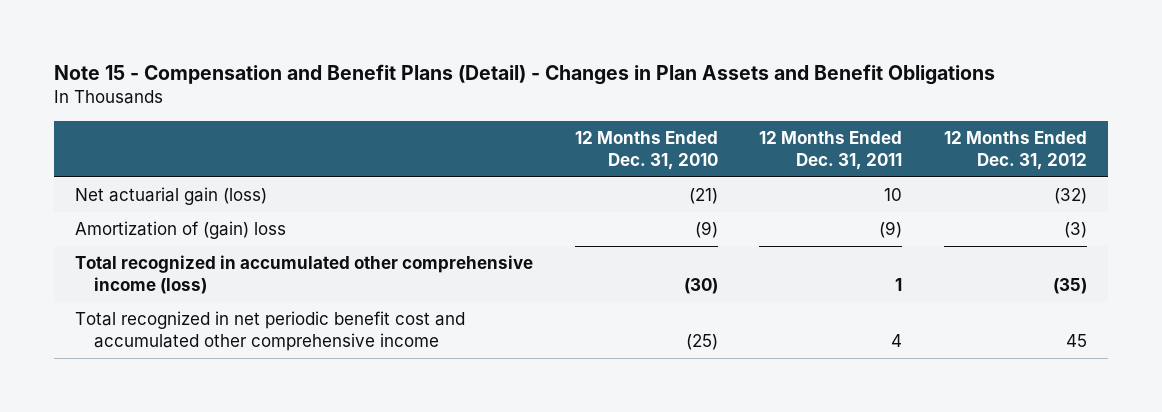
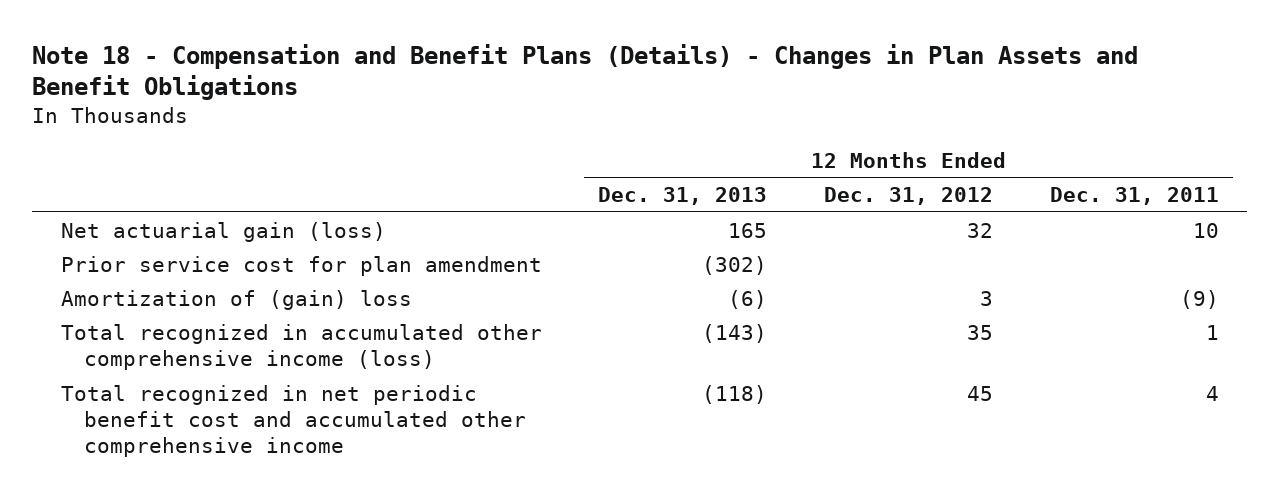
[53,64,995,86] Note 15 - Compensation and Benefit Plans (Detail) - Changes in Plan Assets and Benefit Obligations -> [32,43,1139,101] Note 18 - Compensation and Benefit Plans (Details) - Changes in Plan Assets and Benefit Obligations
[574,130,718,170] 12 Months Ended Dec. 31, 2010 -> none
none -> [598,187,768,206] Dec. 31, 2013
[1054,188,1088,205] (32) -> [967,222,994,238] 32
none -> [60,255,542,276] Prior service cost for plan amendment
[1064,222,1088,239] (3) -> [980,290,994,306] 3
[1053,278,1088,295] (35) -> [967,324,994,340] 35

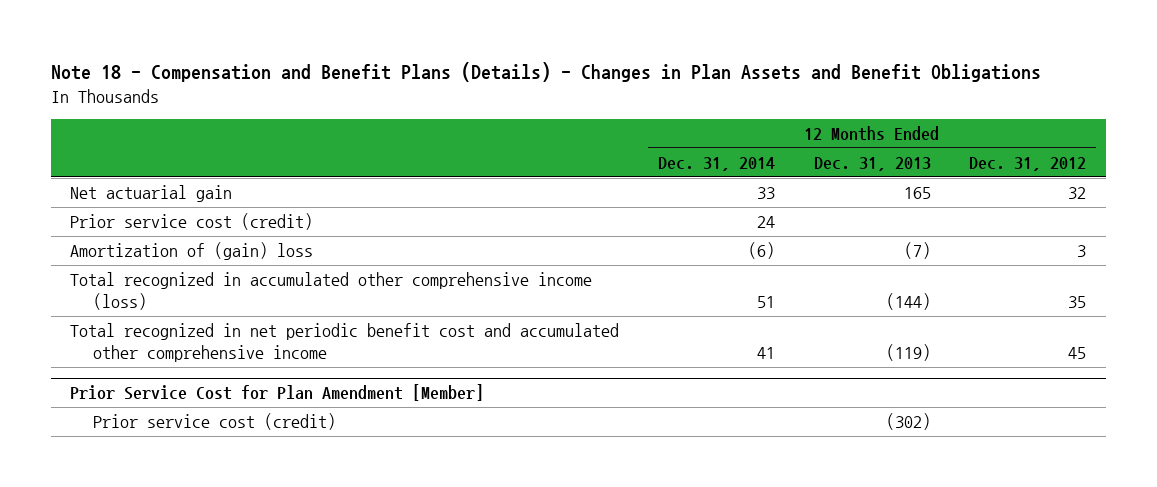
[1049,187,1219,206] Dec. 31, 2011 -> none
none -> [657,156,775,171] Dec. 31, 2014
[60,255,542,276] Prior service cost for plan amendment -> none
[60,221,386,242] Net actuarial gain (loss) -> [70,185,233,203] Net actuarial gain
none -> [70,213,314,231] Prior service cost (credit)
[728,289,768,309] (6) -> [903,242,931,260] (7)
[702,323,768,343] (143) -> [885,293,931,311] (144)
[702,384,768,404] (118) -> [885,344,931,362] (119)
none -> [70,384,485,402] Prior Service Cost for Plan Amendment [Member]
none -> [93,413,337,431] Prior service cost (credit)

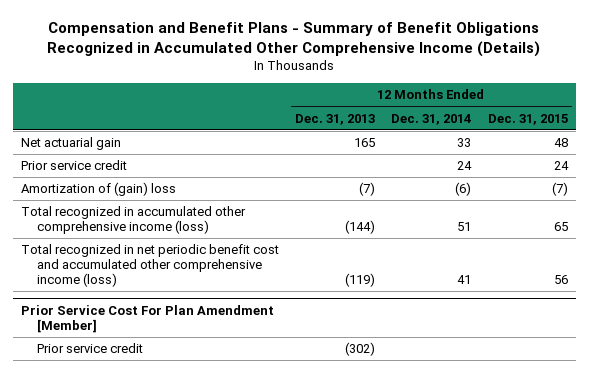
[50,62,1041,83] Note 18 - Compensation and Benefit Plans (Details) - Changes in Plan Assets and Benefit Obligations -> [47,21,541,57] Compensation and Benefit Plans - Summary of Benefit Obligations Recognized in Accumulated Other Comprehensive Income (Details)
[969,156,1087,171] Dec. 31, 2012 -> none
none -> [487,113,568,125] Dec. 31, 2015
[70,213,314,231] Prior service cost (credit) -> [20,160,127,171] Prior service credit
[70,323,620,363] Total recognized in net periodic benefit cost and accumulated other comprehensive income -> [20,244,279,288] Total recognized in net periodic benefit cost and accumulated other comprehensive income (loss)
[70,384,485,402] Prior Service Cost for Plan Amendment [Member] -> [20,304,274,333] Prior Service Cost For Plan Amendment [Member]
[93,413,337,431] Prior service cost (credit) -> [36,343,143,354] Prior service credit

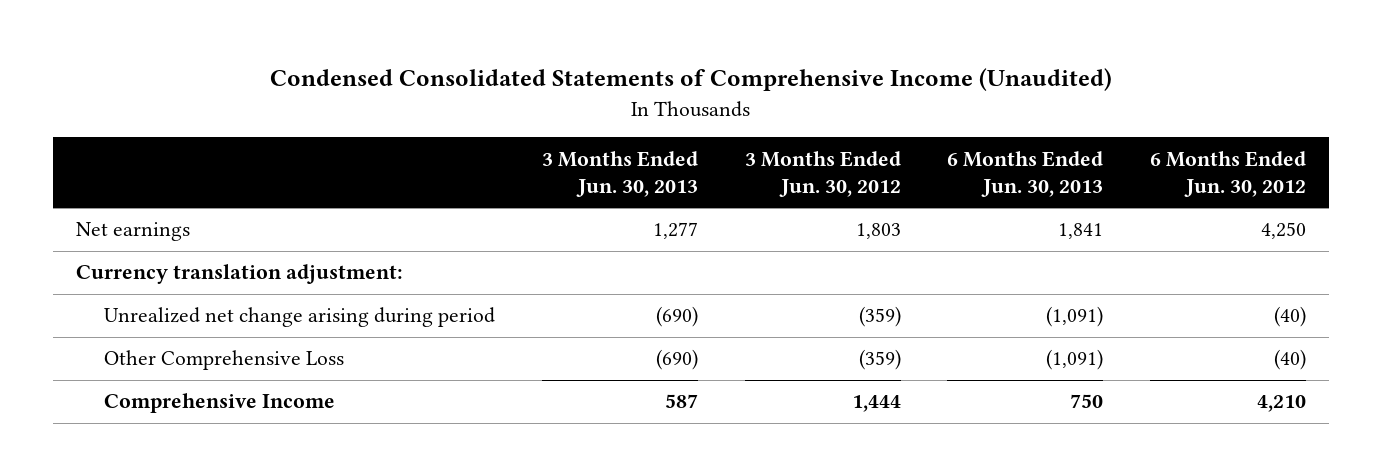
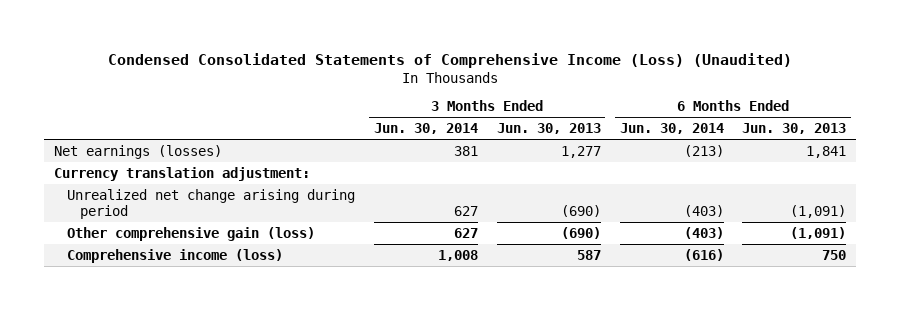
[270,68,1113,92] Condensed Consolidated Statements of Comprehensive Income (Unaudited) -> [107,52,792,68] Condensed Consolidated Statements of Comprehensive Income (Loss) (Unaudited)
[744,150,901,197] 3 Months Ended Jun. 30, 2012 -> none
[1150,150,1307,197] 6 Months Ended Jun. 30, 2012 -> none
none -> [373,123,478,135] Jun. 30, 2014
none -> [619,123,724,135] Jun. 30, 2014
[76,222,191,242] Net earnings -> [53,144,222,159] Net earnings (losses)
[104,350,345,371] Other Comprehensive Loss -> [66,226,315,241] Other comprehensive gain (loss)
[104,393,336,414] Comprehensive Income -> [66,248,283,263] Comprehensive income (loss)

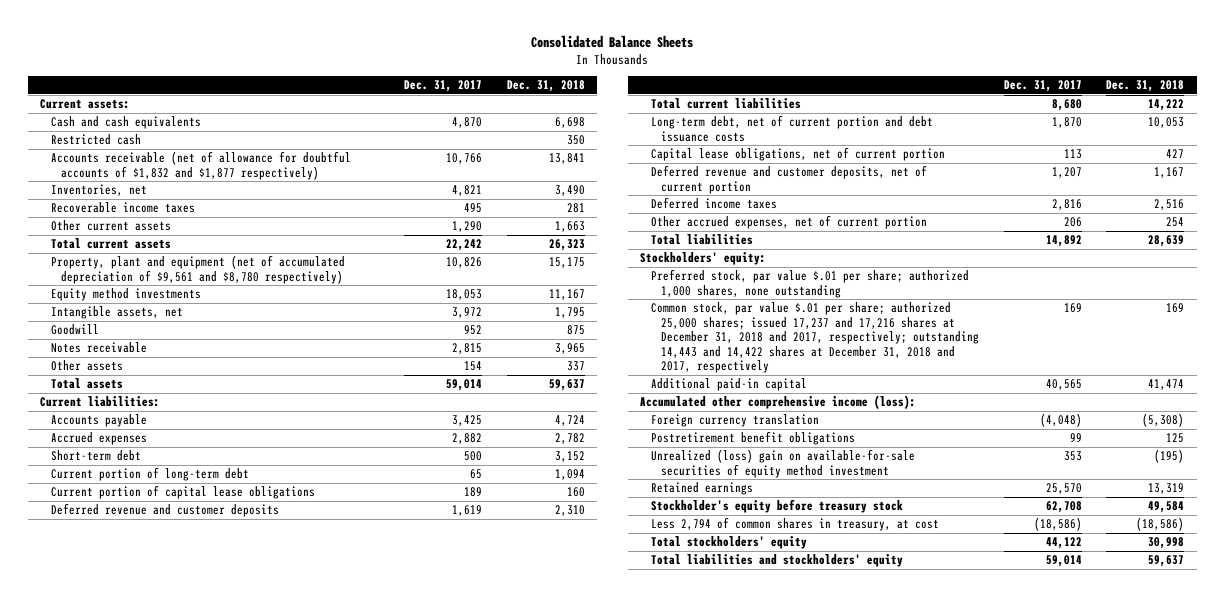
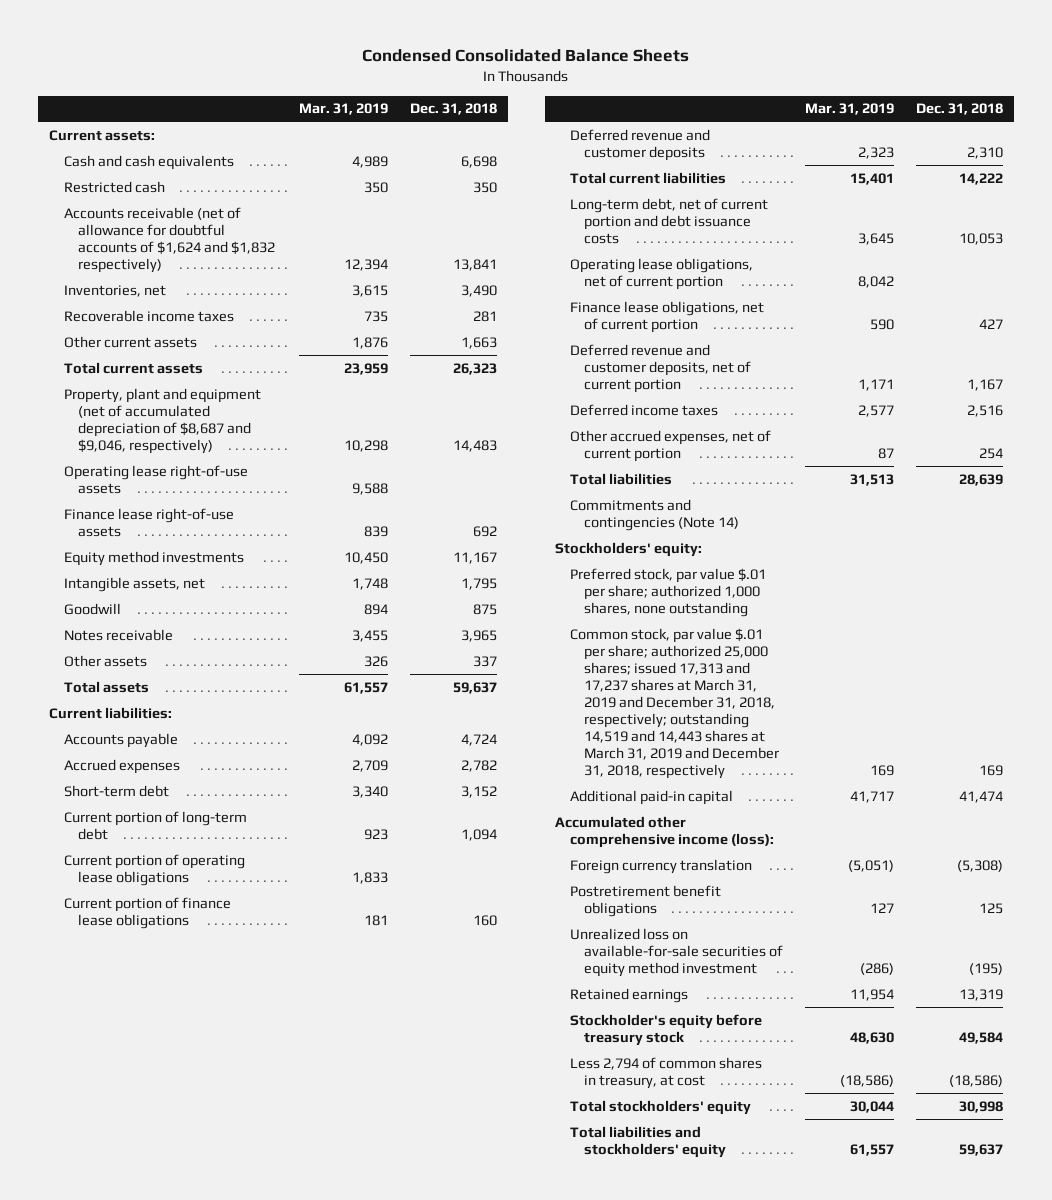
[531,35,694,49] Consolidated Balance Sheets -> [362,49,690,63] Condensed Consolidated Balance Sheets
[403,80,482,93] Dec. 31, 2017 -> none
none -> [299,103,389,116] Mar. 31, 2019
[50,151,351,180] Accounts receivable (net of allowance for doubtful accounts of $1,832 and $1,877 respectively) -> [63,206,276,273] Accounts receivable (net of allowance for doubtful accounts of $1,624 and $1,832 respectively)
[50,255,345,284] Property, plant and equipment (net of accumulated depreciation of $9,561 and $8,780 respectively) -> [63,387,261,454] Property, plant and equipment (net of accumulated depreciation of $8,687 and $9,046, respectively)
[548,257,585,269] 15,175 -> [452,439,497,452] 14,483
none -> [63,464,248,494] Operating lease right-of-use assets
none -> [63,507,234,537] Finance lease right-of-use assets
none -> [63,853,245,886] Current portion of operating lease obligations
[50,485,315,500] Current portion of capital lease obligations -> [63,896,231,929] Current portion of finance lease obligations
none -> [569,257,753,290] Operating lease obligations, net of current portion
[650,147,945,162] Capital lease obligations, net of current portion -> [569,300,764,333] Finance lease obligations, net of current portion
none -> [569,498,740,531] Commitments and contingencies (Note 14)
[650,302,979,373] Common stock, par value $.01 per share; authorized 25,000 shares; issued 17,237 and 17,216 shares at December 31, 2018 and 2017, respectively; outstanding 14,443 and 14,422 shares at December 31, 2018 and 2017, respectively -> [569,627,780,780] Common stock, par value $.01 per share; authorized 25,000 shares; issued 17,313 and 17,237 shares at March 31, 2019 and December 31, 2018, respectively; outstanding 14,519 and 14,443 shares at March 31, 2019 and December 31, 2018, respectively
[650,449,915,478] Unrealized (loss) gain on available-for-sale securities of equity method investment -> [569,927,784,977] Unrealized loss on available-for-sale securities of equity method investment

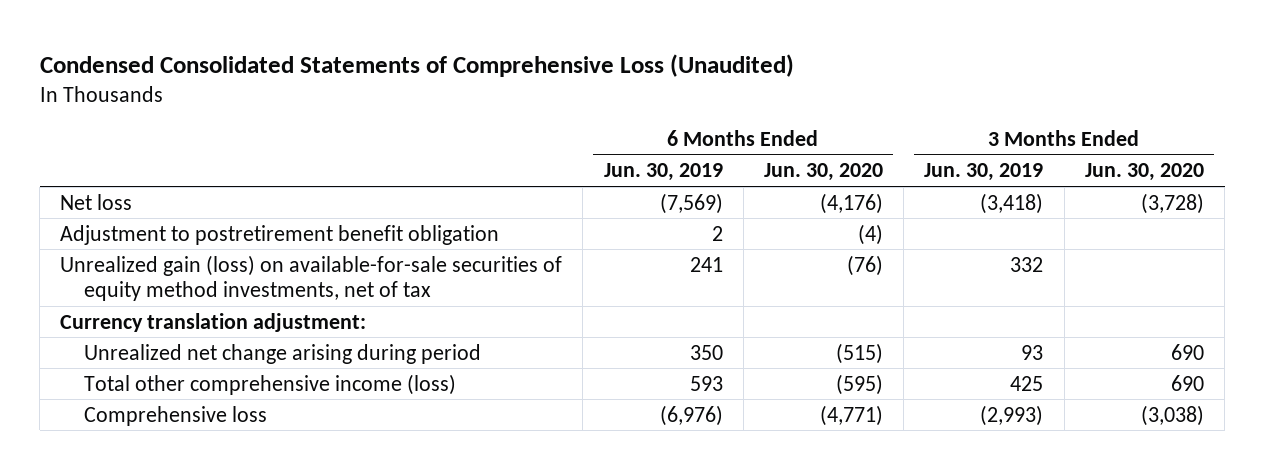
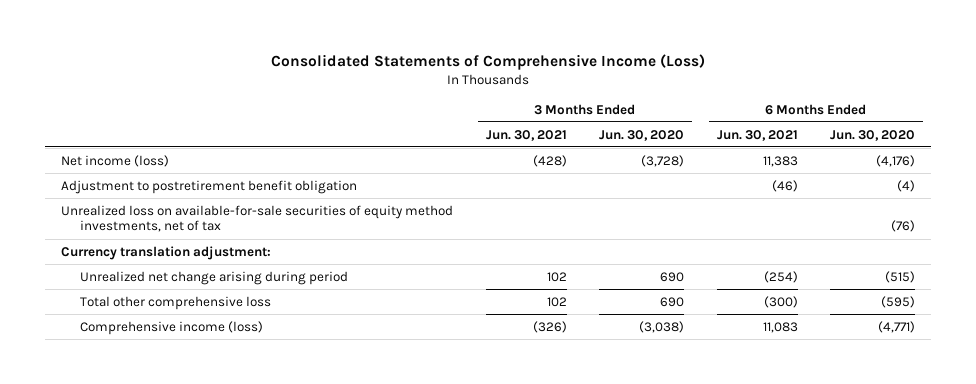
[39,53,794,77] Condensed Consolidated Statements of Comprehensive Loss (Unaudited) -> [271,53,706,70] Consolidated Statements of Comprehensive Income (Loss)
[603,163,723,182] Jun. 30, 2019 -> none
[924,163,1044,182] Jun. 30, 2019 -> none
none -> [485,129,567,141] Jun. 30, 2021
none -> [716,129,798,141] Jun. 30, 2021
[60,193,133,210] Net loss -> [61,154,170,167] Net income (loss)
[60,254,563,302] Unrealized gain (loss) on available-for-sale securities of equity method investments, net of tax -> [61,204,454,233] Unrealized loss on available-for-sale securities of equity method investments, net of tax
[83,373,456,395] Total other comprehensive income (loss) -> [79,295,271,310] Total other comprehensive loss
[83,405,267,426] Comprehensive loss -> [79,320,263,335] Comprehensive income (loss)

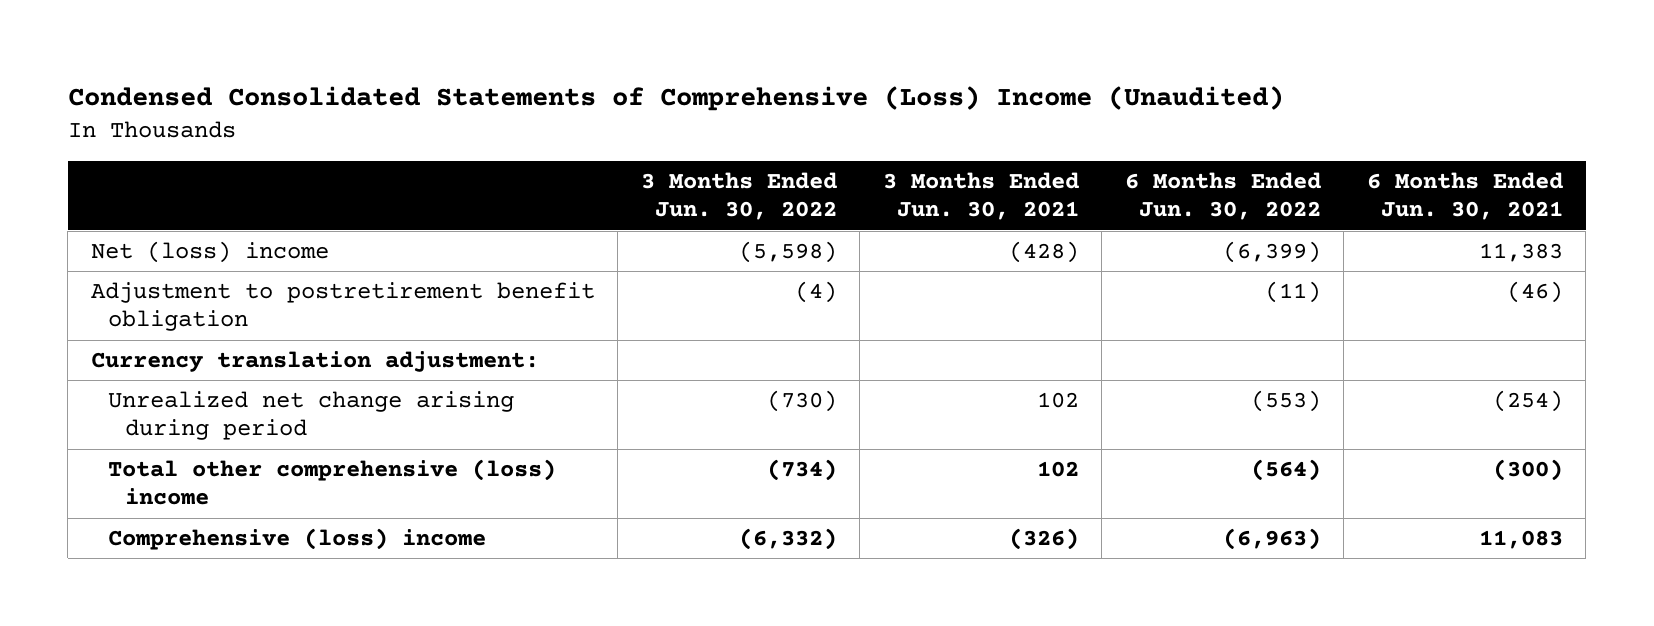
[271,53,706,70] Consolidated Statements of Comprehensive Income (Loss) -> [67,85,1284,111] Condensed Consolidated Statements of Comprehensive (Loss) Income (Unaudited)
[599,129,685,141] Jun. 30, 2020 -> none
[830,129,916,141] Jun. 30, 2020 -> none
none -> [640,171,837,221] 3 Months Ended Jun. 30, 2022
none -> [1124,171,1321,221] 6 Months Ended Jun. 30, 2022
[61,154,170,167] Net income (loss) -> [90,241,329,264] Net (loss) income
[61,204,454,233] Unrealized loss on available-for-sale securities of equity method investments, net of tax -> none
[79,295,271,310] Total other comprehensive loss -> [107,459,556,506] Total other comprehensive (loss) income
[79,320,263,335] Comprehensive income (loss) -> [107,528,486,551] Comprehensive (loss) income

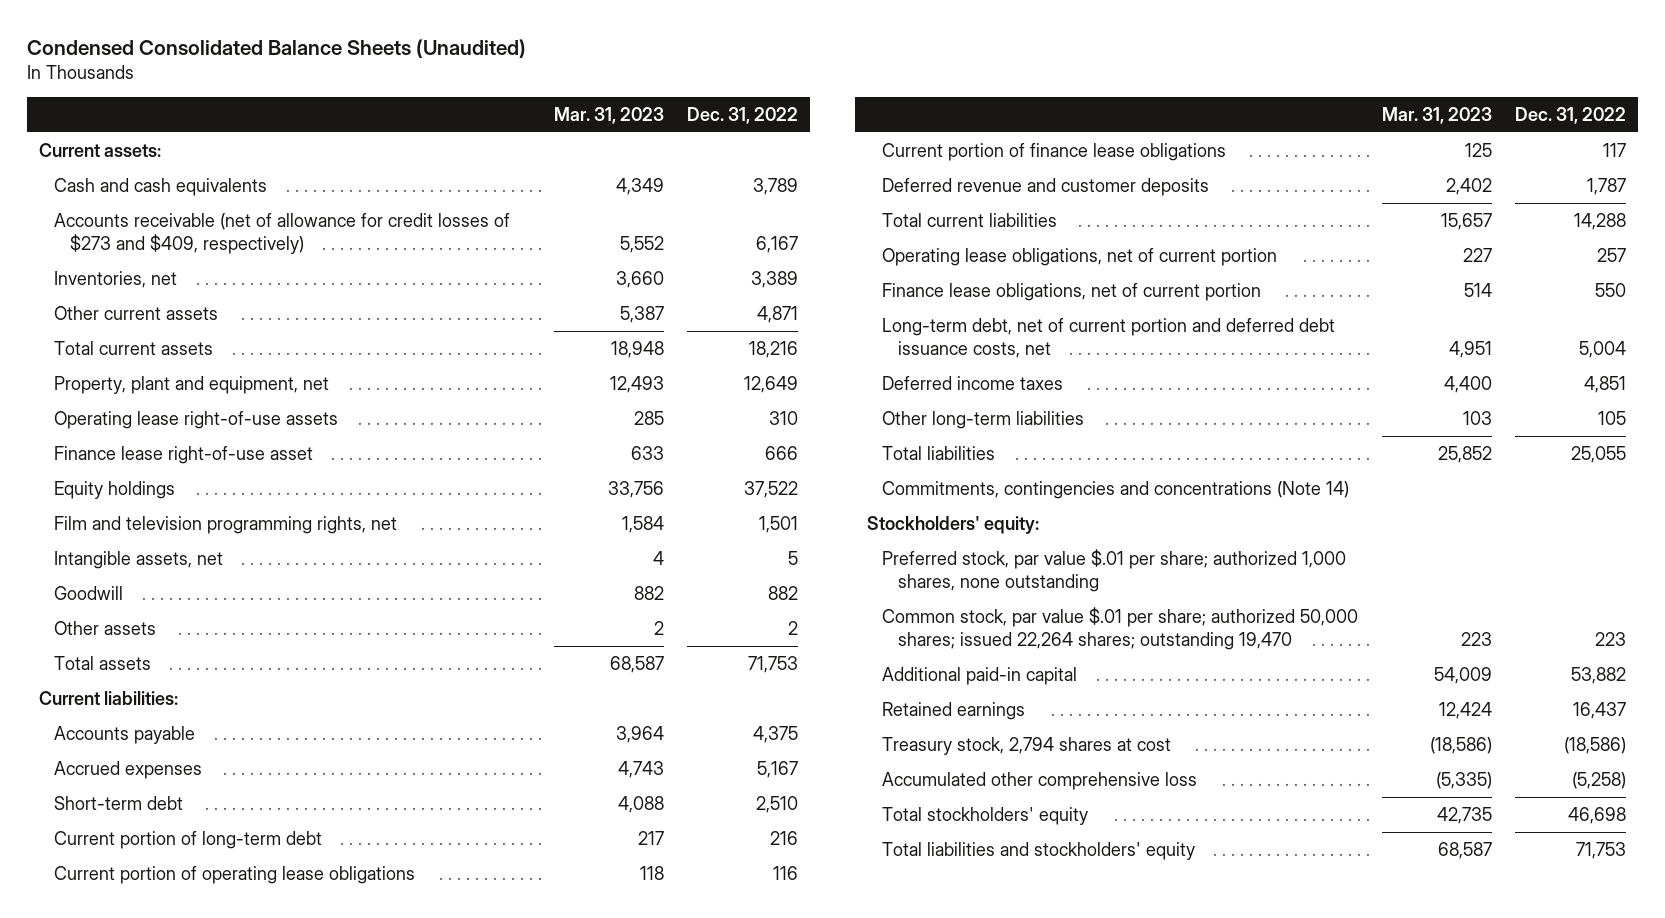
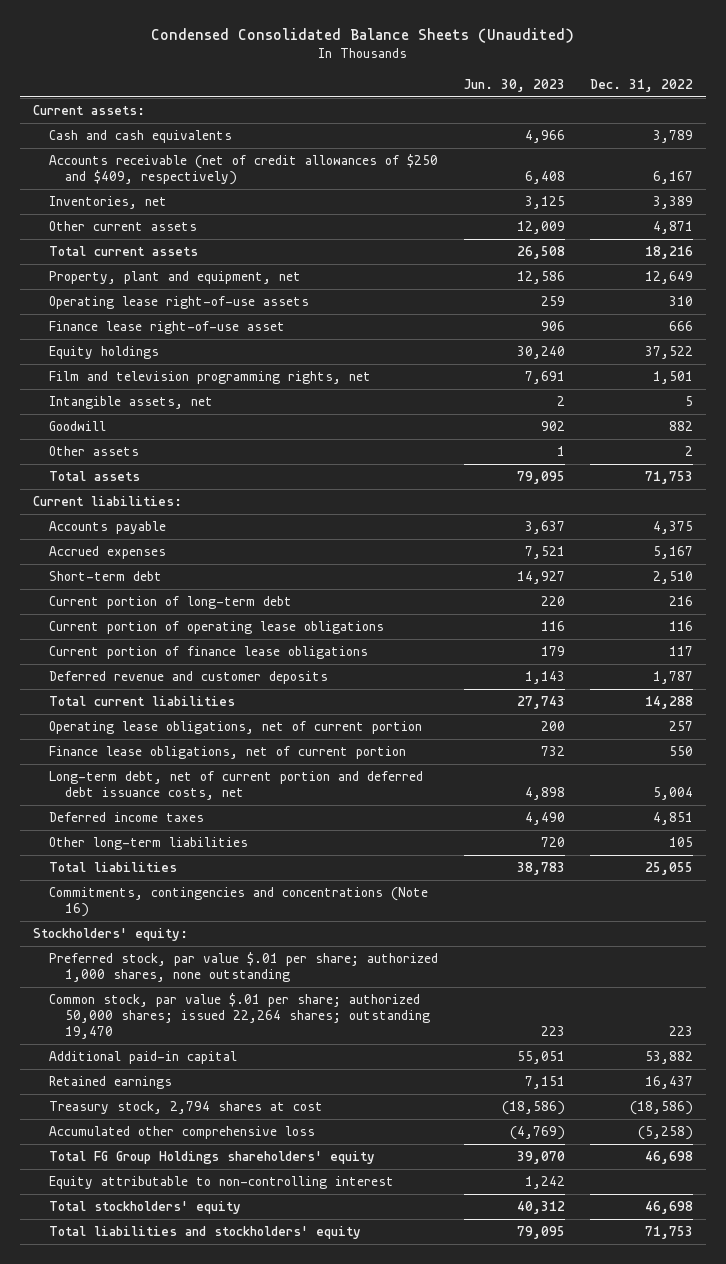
[553,107,664,125] Mar. 31, 2023 -> none
none -> [463,78,565,92] Jun. 30, 2023
[54,212,511,255] Accounts receivable (net of allowance for credit losses of $273 and $409, respectively) -> [48,154,438,186] Accounts receivable (net of credit allowances of $250 and $409, respectively)
[882,480,1350,499] Commitments, contingencies and concentrations (Note 14) -> [48,887,428,918] Commitments, contingencies and concentrations (Note 16)
none -> [48,1151,375,1165] Total FG Group Holdings shareholders' equity
none -> [48,1176,394,1190] Equity attributable to non-controlling interest

